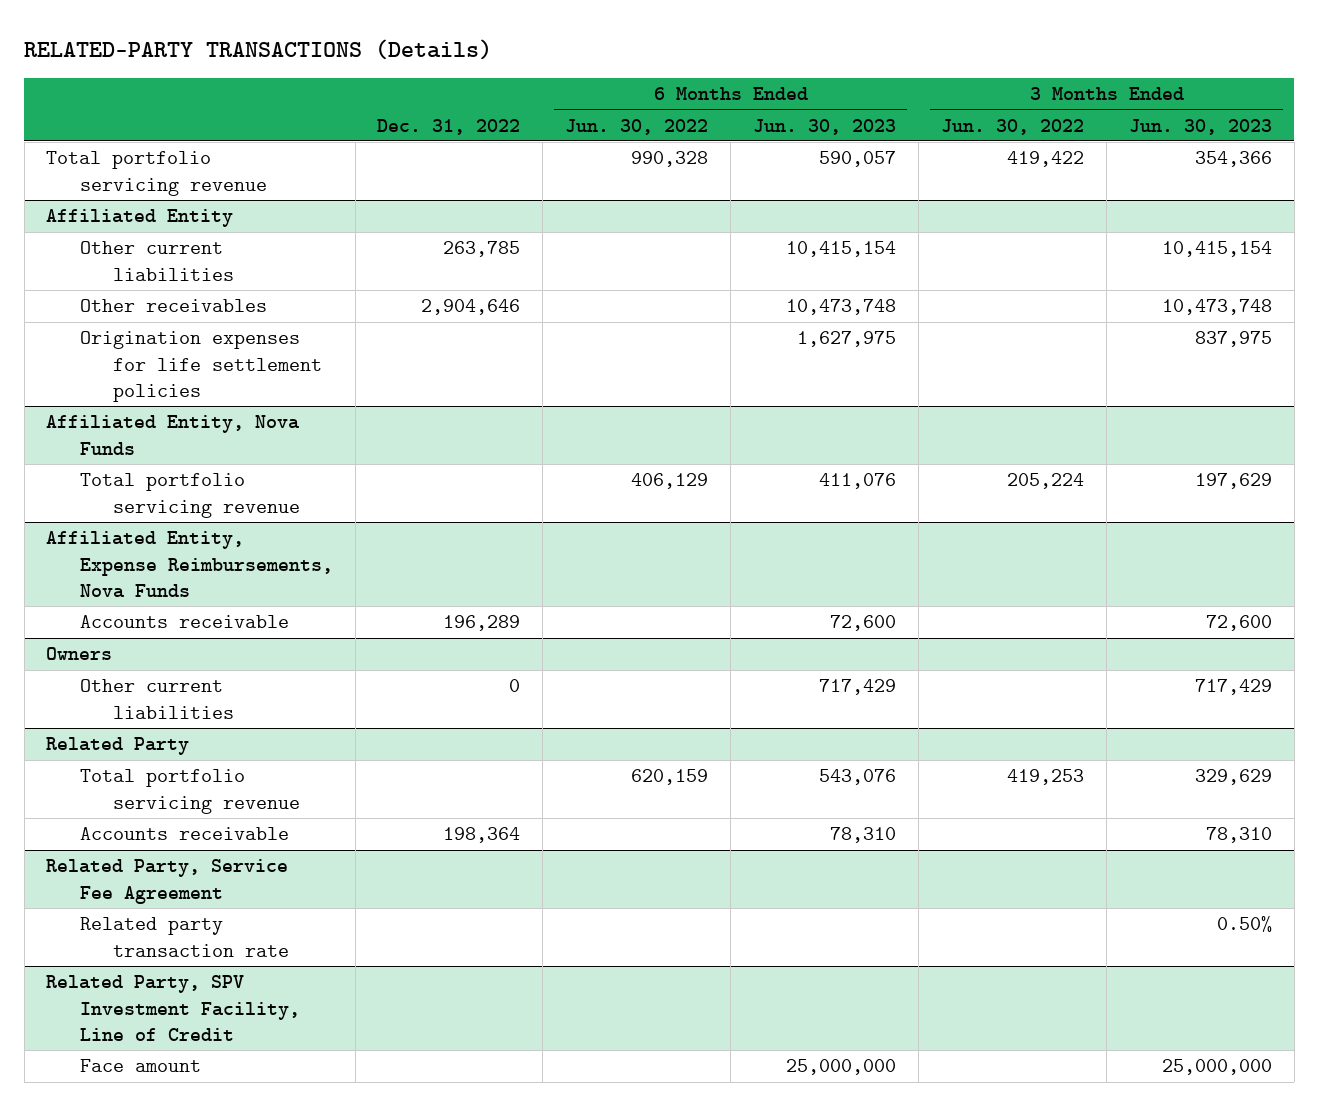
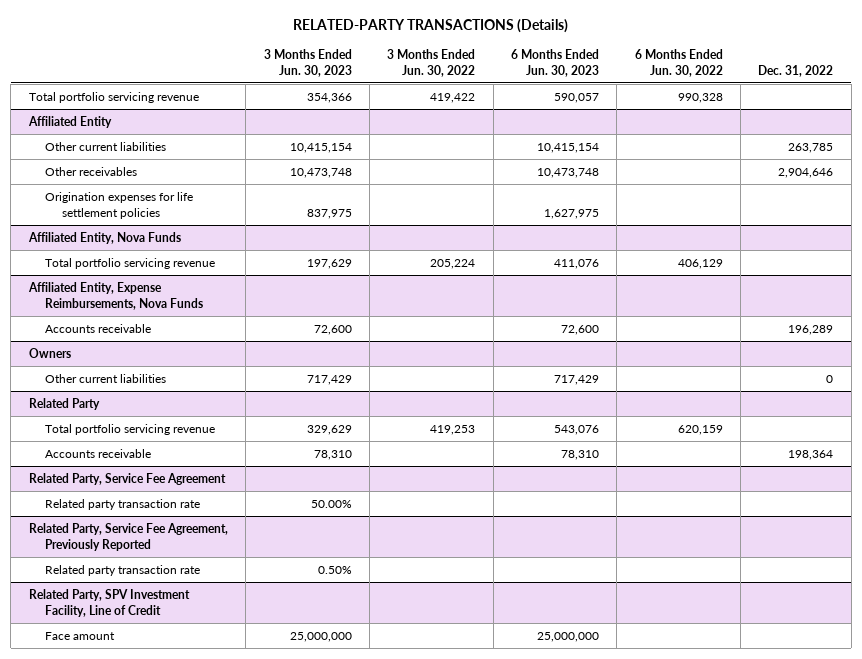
none -> [45,498,201,510] Related party transaction rate
none -> [28,522,228,551] Related Party, Service Fee Agreement, Previously Reported

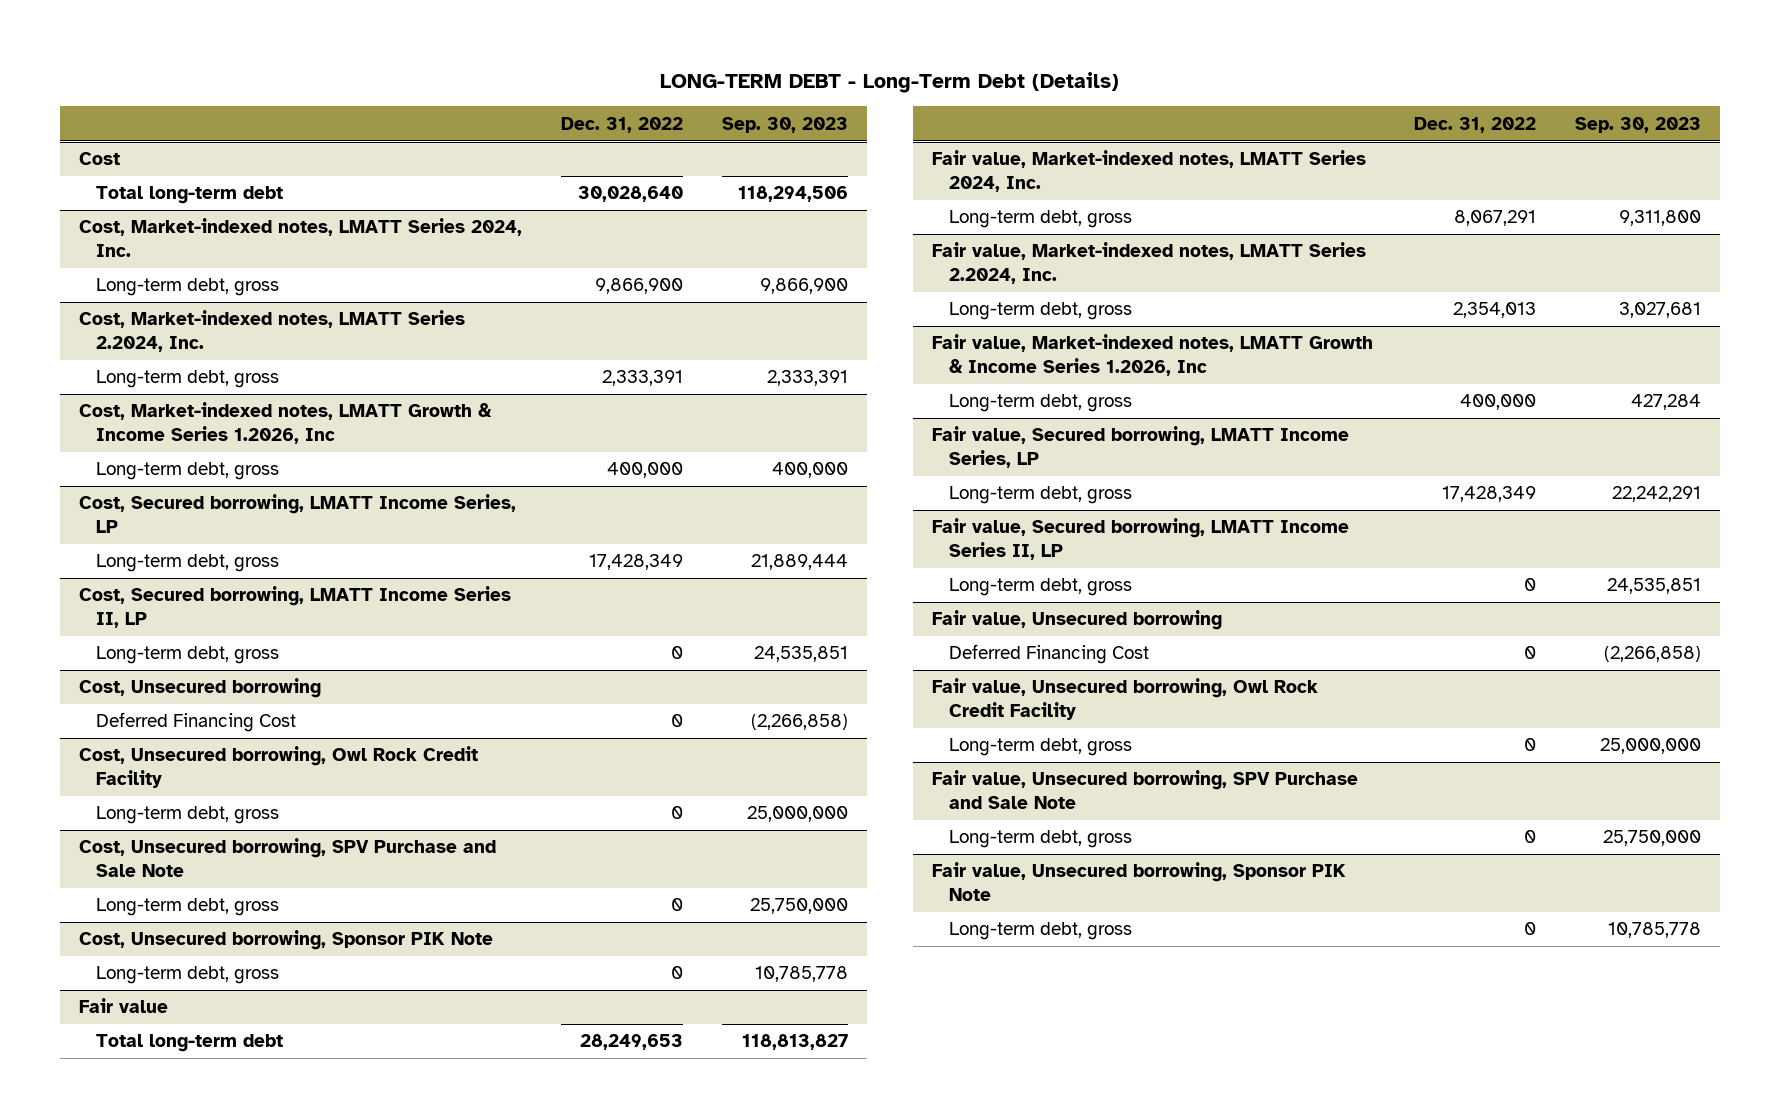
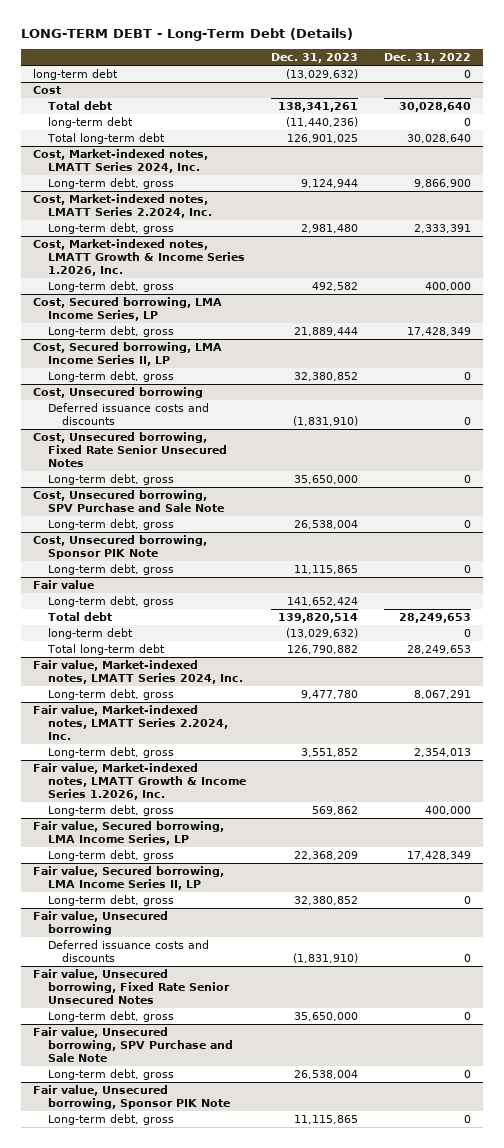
[721,116,848,133] Sep. 30, 2023 -> none
none -> [271,53,359,64] Dec. 31, 2023
none -> [33,69,119,81] long-term debt
none -> [47,101,112,111] Total debt
none -> [47,117,133,129] long-term debt
[79,402,493,445] Cost, Market-indexed notes, LMATT Growth & Income Series 1.2026, Inc -> [33,239,245,277] Cost, Market-indexed notes, LMATT Growth & Income Series 1.2026, Inc.
[79,494,517,534] Cost, Secured borrowing, LMATT Income Series, LP -> [33,297,223,322] Cost, Secured borrowing, LMA Income Series, LP
[79,586,512,629] Cost, Secured borrowing, LMATT Income Series II, LP -> [33,342,223,367] Cost, Secured borrowing, LMA Income Series II, LP
[79,746,479,789] Cost, Unsecured borrowing, Owl Rock Credit Facility -> none
[95,712,296,733] Deferred Financing Cost -> [47,403,209,426] Deferred issuance costs and discounts
none -> [33,432,227,468] Cost, Unsecured borrowing, Fixed Rate Senior Unsecured Notes
none -> [47,596,174,608] Long-term debt, gross
none -> [47,612,112,622] Total debt
none -> [47,628,133,640] long-term debt
[932,334,1374,377] Fair value, Market-indexed notes, LMATT Growth & Income Series 1.2026, Inc -> [33,763,246,801] Fair value, Market-indexed notes, LMATT Growth & Income Series 1.2026, Inc.
[932,426,1350,469] Fair value, Secured borrowing, LMATT Income Series, LP -> [33,821,225,846] Fair value, Secured borrowing, LMA Income Series, LP
[932,518,1350,561] Fair value, Secured borrowing, LMATT Income Series II, LP -> [33,866,225,891] Fair value, Secured borrowing, LMA Income Series II, LP
[932,678,1319,721] Fair value, Unsecured borrowing, Owl Rock Credit Facility -> none
[948,644,1149,665] Deferred Financing Cost -> [47,940,209,963] Deferred issuance costs and discounts
none -> [33,969,230,1005] Fair value, Unsecured borrowing, Fixed Rate Senior Unsecured Notes

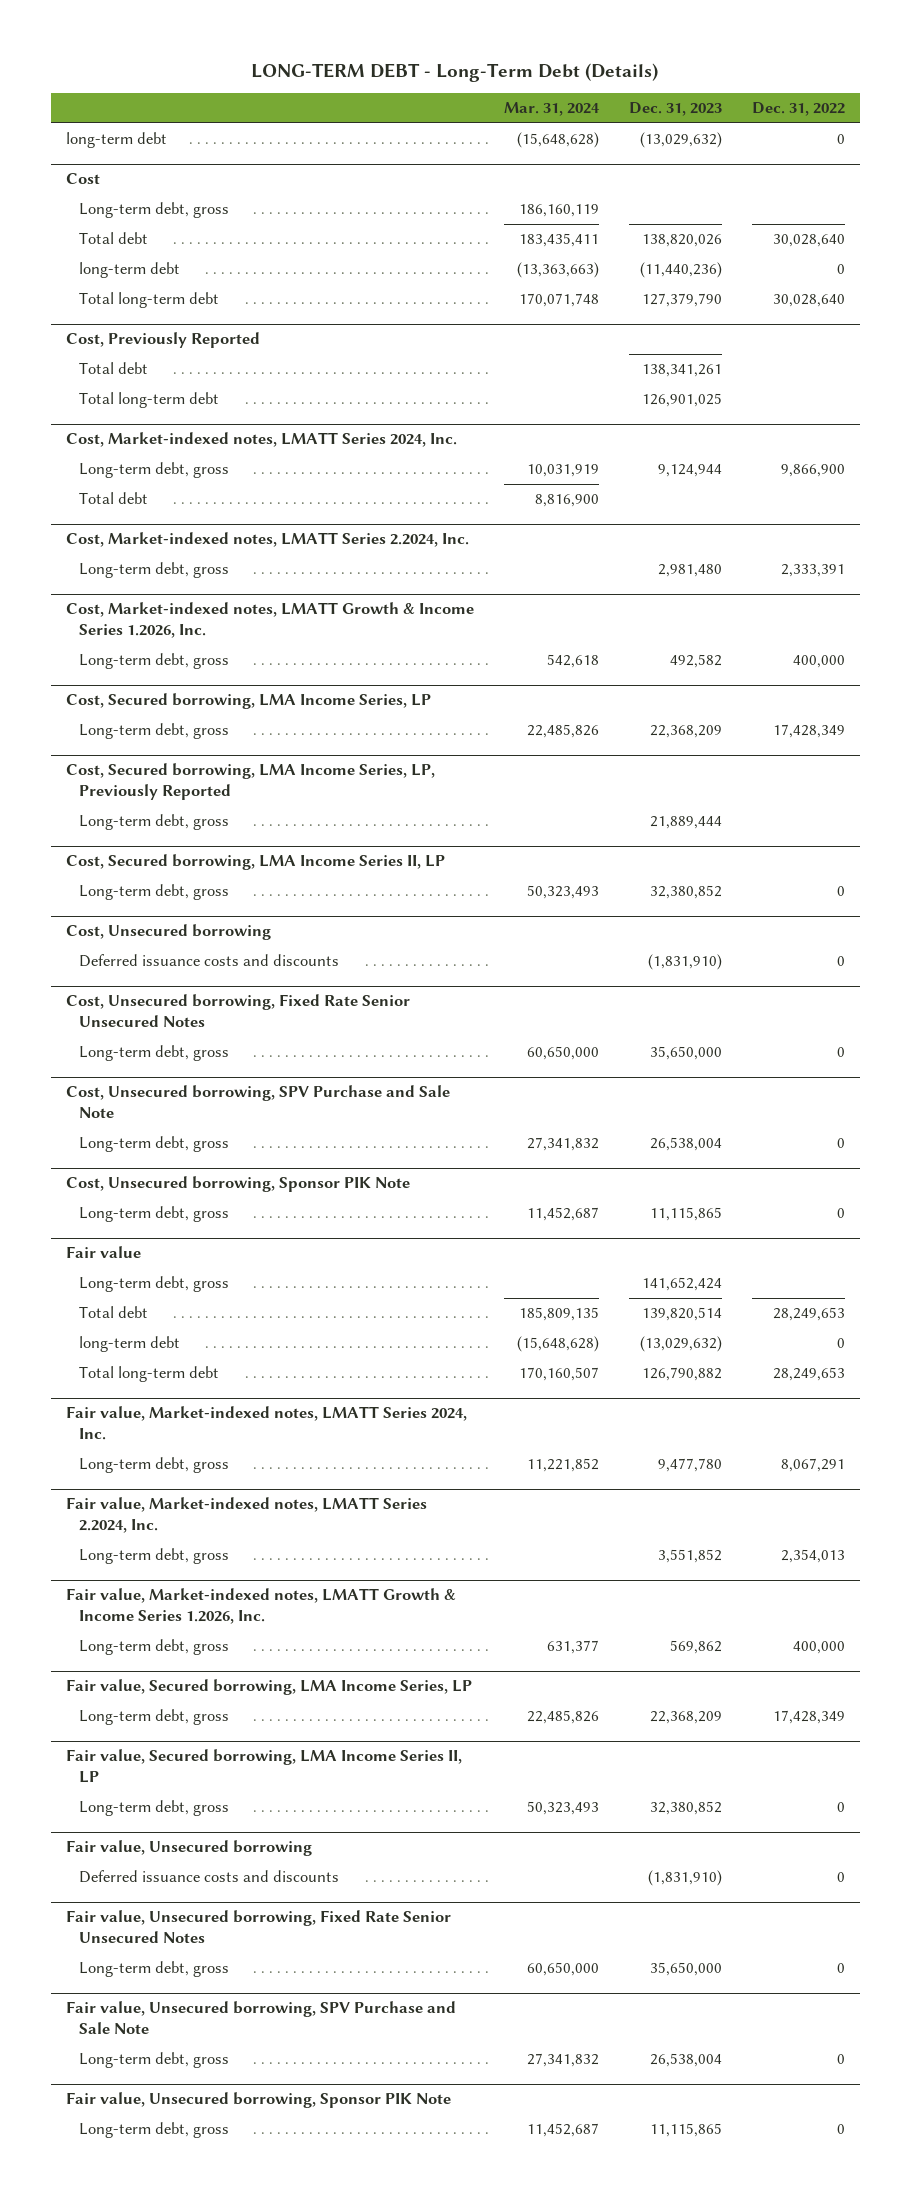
none -> [503,102,600,117] Mar. 31, 2024
none -> [79,202,230,219] Long-term debt, gross
[278,102,359,113] 138,341,261 -> [641,234,722,248] 138,820,026
[287,134,359,144] 126,901,025 -> [641,293,722,308] 127,379,790
none -> [66,332,261,349] Cost, Previously Reported
none -> [79,362,149,375] Total debt
none -> [79,392,220,409] Total long-term debt
none -> [79,492,149,505] Total debt
[294,327,359,337] 21,889,444 -> [649,725,722,739] 22,368,209
none -> [66,763,436,801] Cost, Secured borrowing, LMA Income Series, LP, Previously Reported
none -> [79,814,230,831] Long-term debt, gross

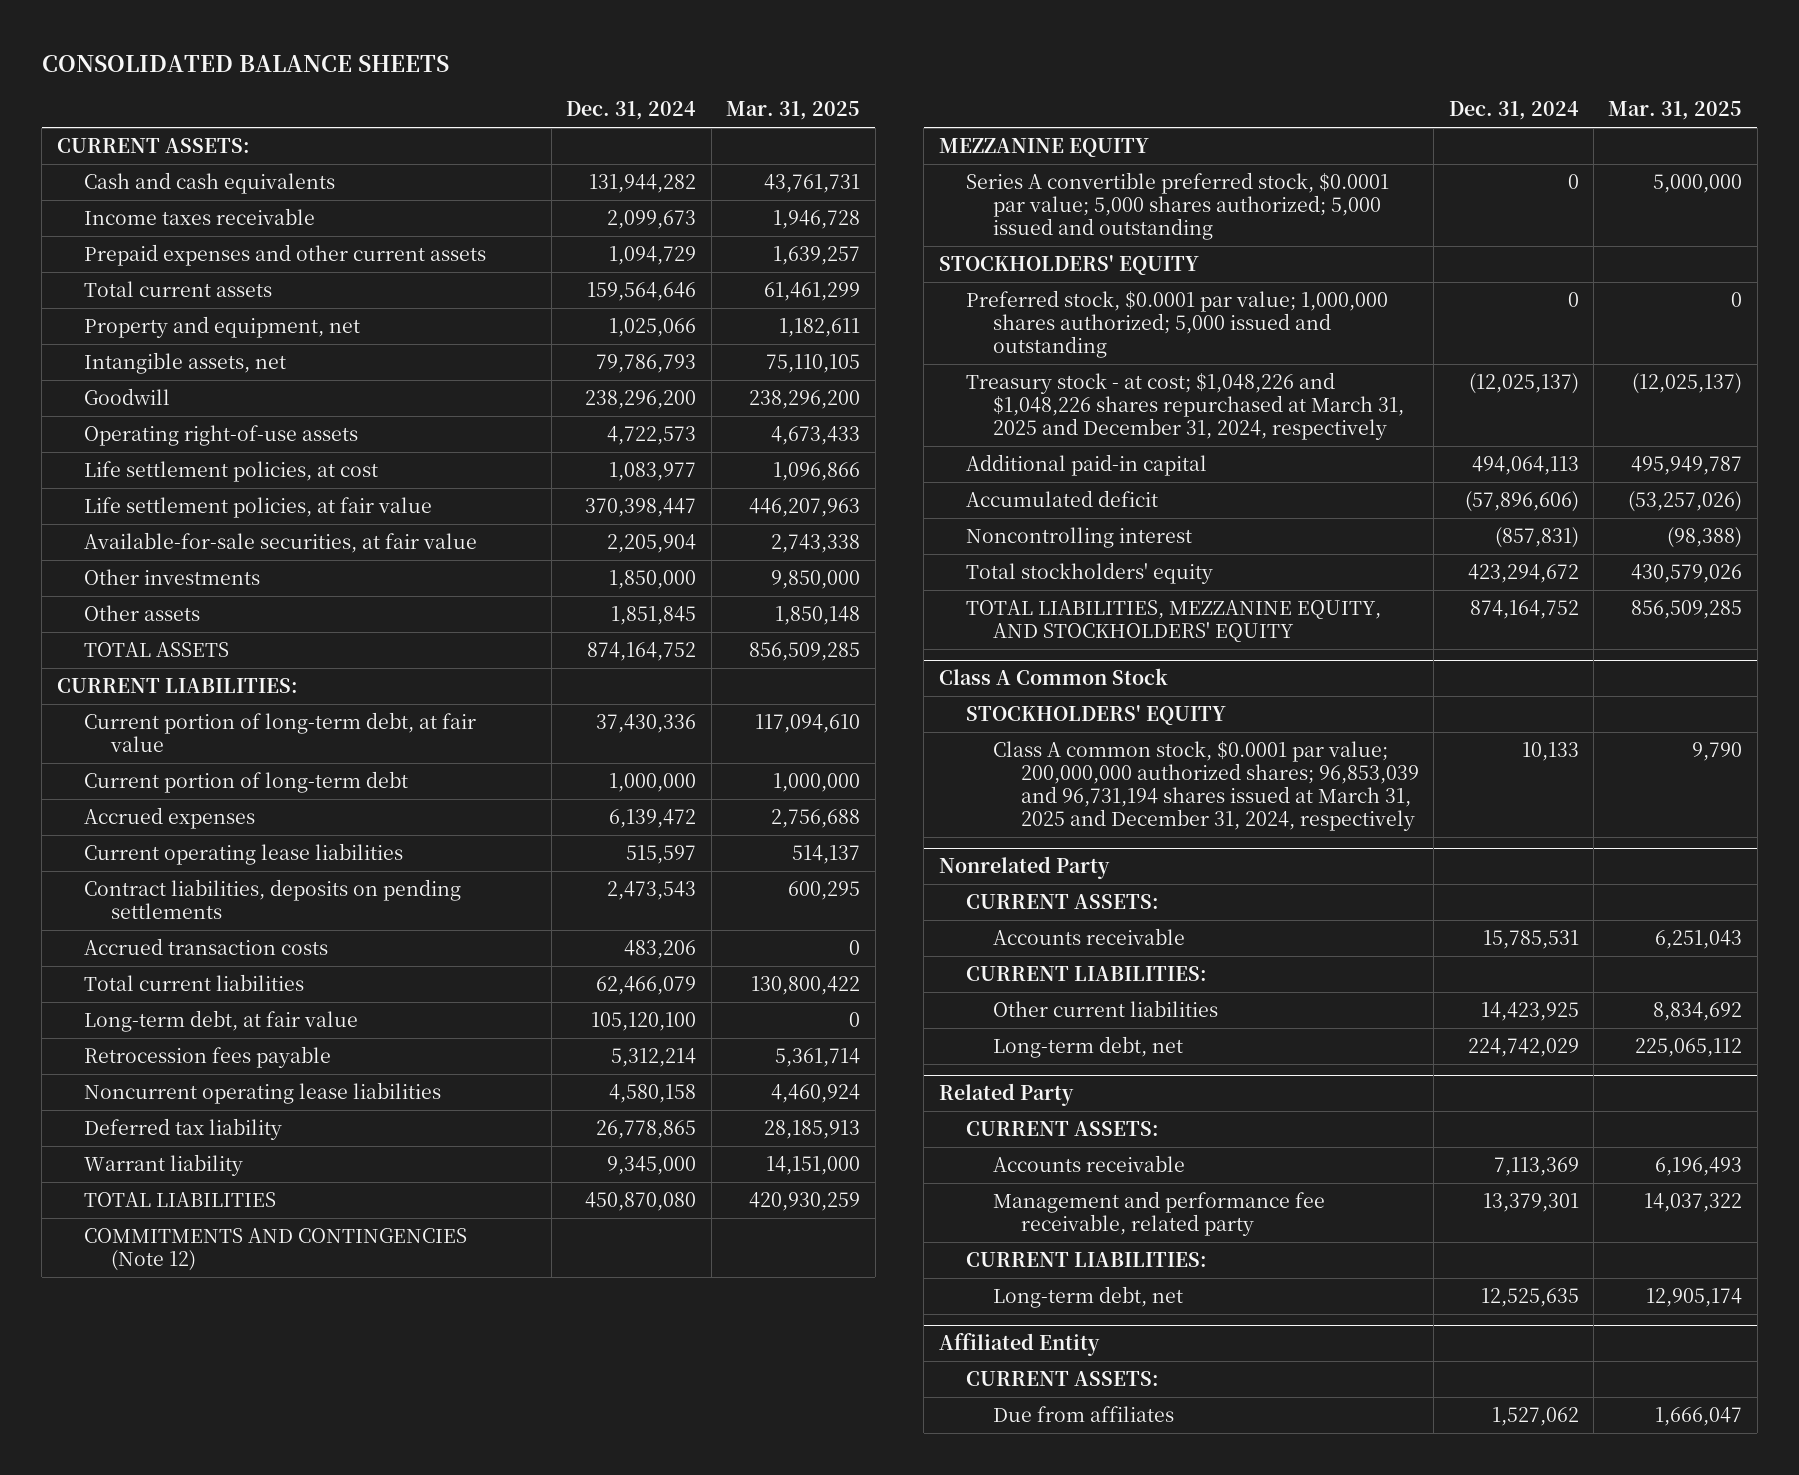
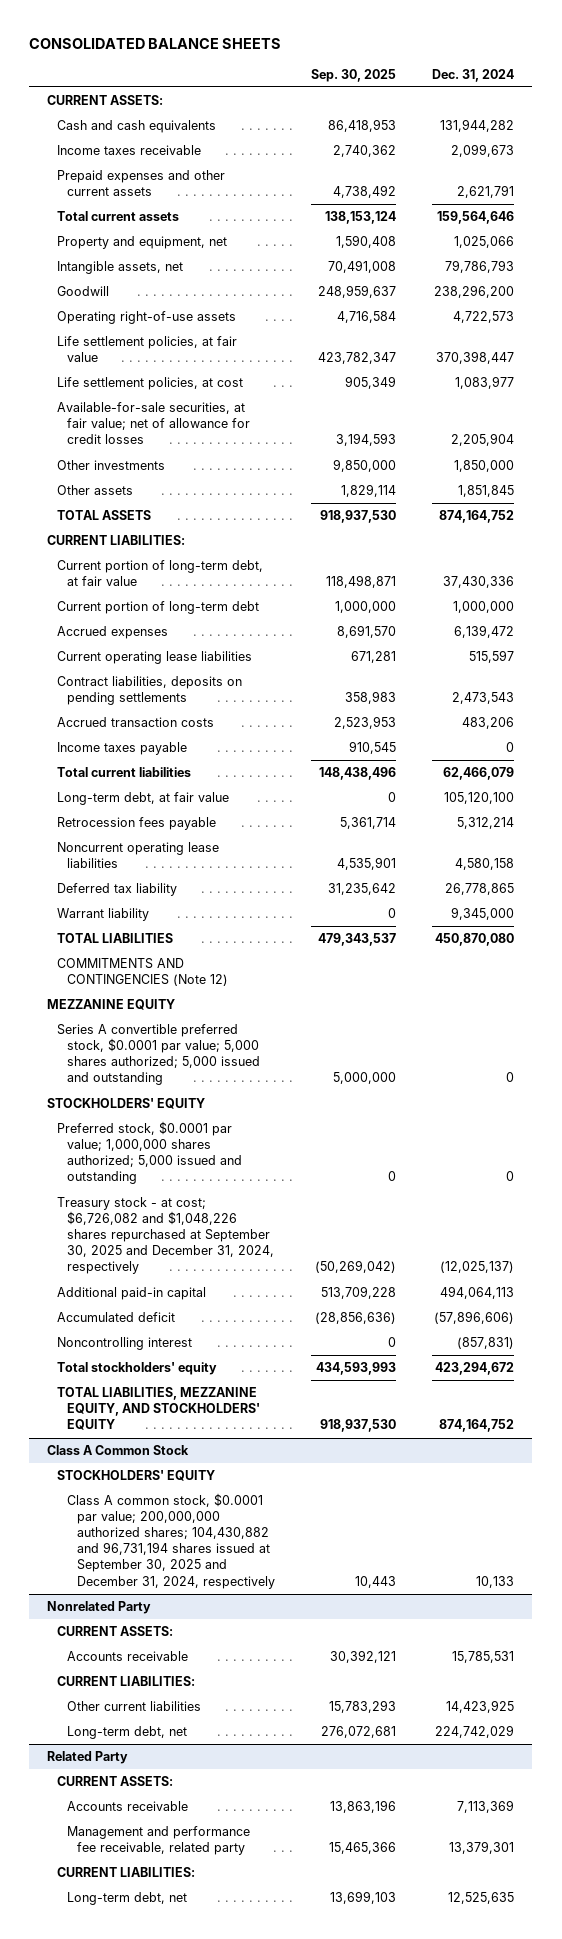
[726,101,861,121] Mar. 31, 2025 -> none
none -> [310,68,396,82] Sep. 30, 2025
[609,245,697,265] 1,094,729 -> [457,185,515,199] 2,621,791
[84,460,379,482] Life settlement policies, at cost -> [57,377,244,391] Life settlement policies, at cost
[84,531,478,553] Available-for-sale securities, at fair value -> [57,402,251,445] Available-for-sale securities, at fair value; net of allowance for credit losses
none -> [57,742,188,756] Income taxes payable
[966,371,1405,441] Treasury stock - at cost; $1,048,226 and $1,048,226 shares repurchased at March 31, 2025 and December 31, 2024, respectively -> [57,1197,275,1275] Treasury stock - at cost; $6,726,082 and $1,048,226 shares repurchased at September 30, 2025 and December 31, 2024, respectively
[993,740,1419,832] Class A common stock, $0.0001 par value; 200,000,000 authorized shares; 96,853,039 and 96,731,194 shares issued at March 31, 2025 and December 31, 2024, respectively -> [67,1493,275,1589] Class A common stock, $0.0001 par value; 200,000,000 authorized shares; 104,430,882 and 96,731,194 shares issued at September 30, 2025 and December 31, 2024, respectively
[938,1333,1100,1357] Affiliated Entity -> none
[966,1370,1160,1386] CURRENT ASSETS: -> none
[993,1405,1175,1422] Due from affiliates -> none

